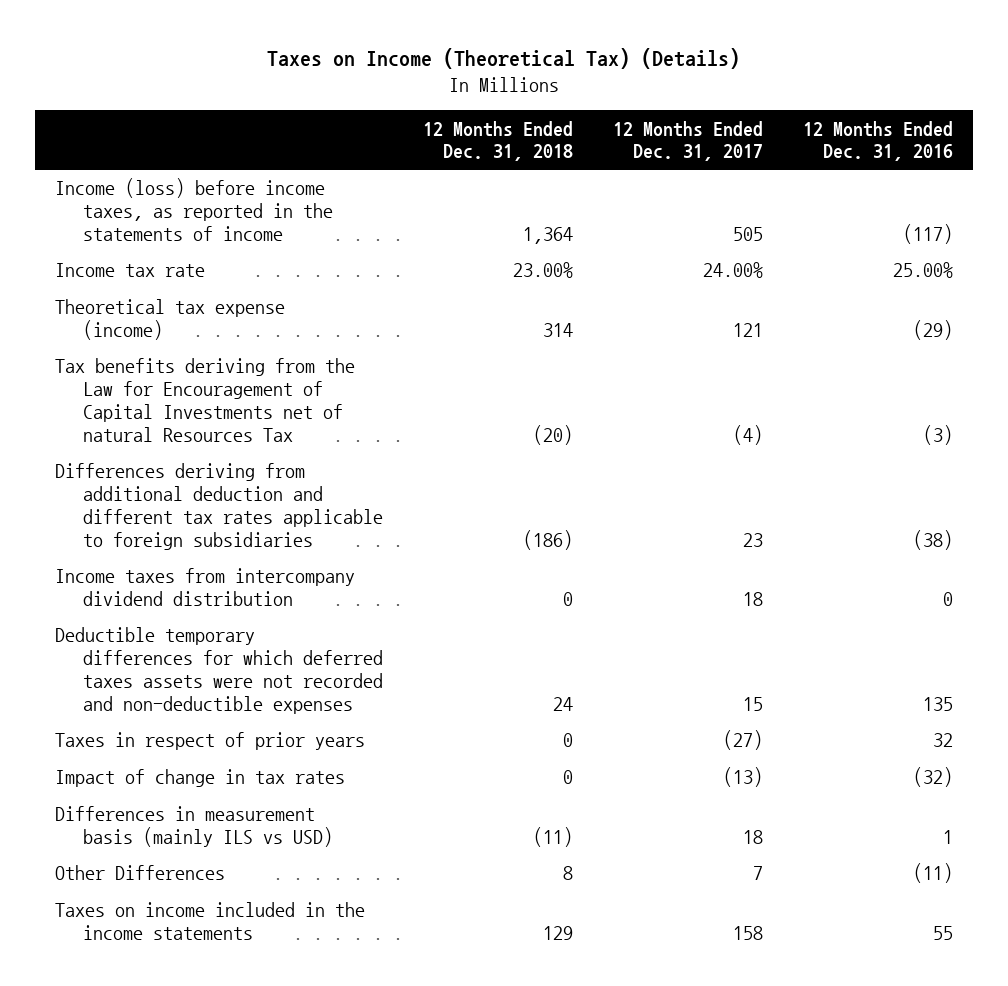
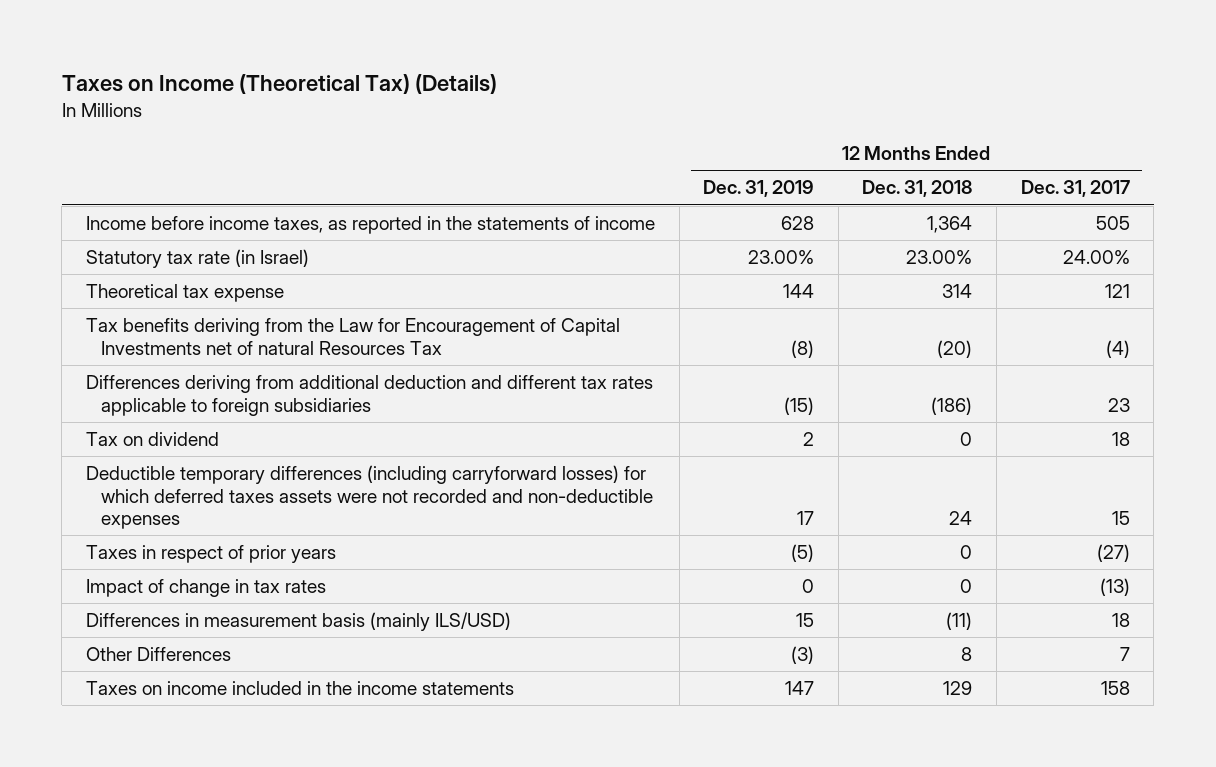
[803,120,954,162] 12 Months Ended Dec. 31, 2016 -> none
none -> [703,180,815,198] Dec. 31, 2019
[54,178,334,242] Income (loss) before income taxes, as reported in the statements of income -> [86,216,656,235] Income before income taxes, as reported in the statements of income
[54,263,205,278] Income tax rate -> [86,249,310,269] Statutory tax rate (in Israel)
[54,299,285,341] Theoretical tax expense (income) -> [86,284,285,303] Theoretical tax expense
[54,568,355,607] Income taxes from intercompany dividend distribution -> [86,432,220,447] Tax on dividend
[54,627,384,714] Deductible temporary differences for which deferred taxes assets were not recorded and non-deductible expenses -> [86,465,653,529] Deductible temporary differences (including carryforward losses) for which deferred taxes assets were not recorded and non-deductible expenses
[54,806,334,848] Differences in measurement basis (mainly ILS vs USD) -> [86,612,512,632] Differences in measurement basis (mainly ILS/USD)

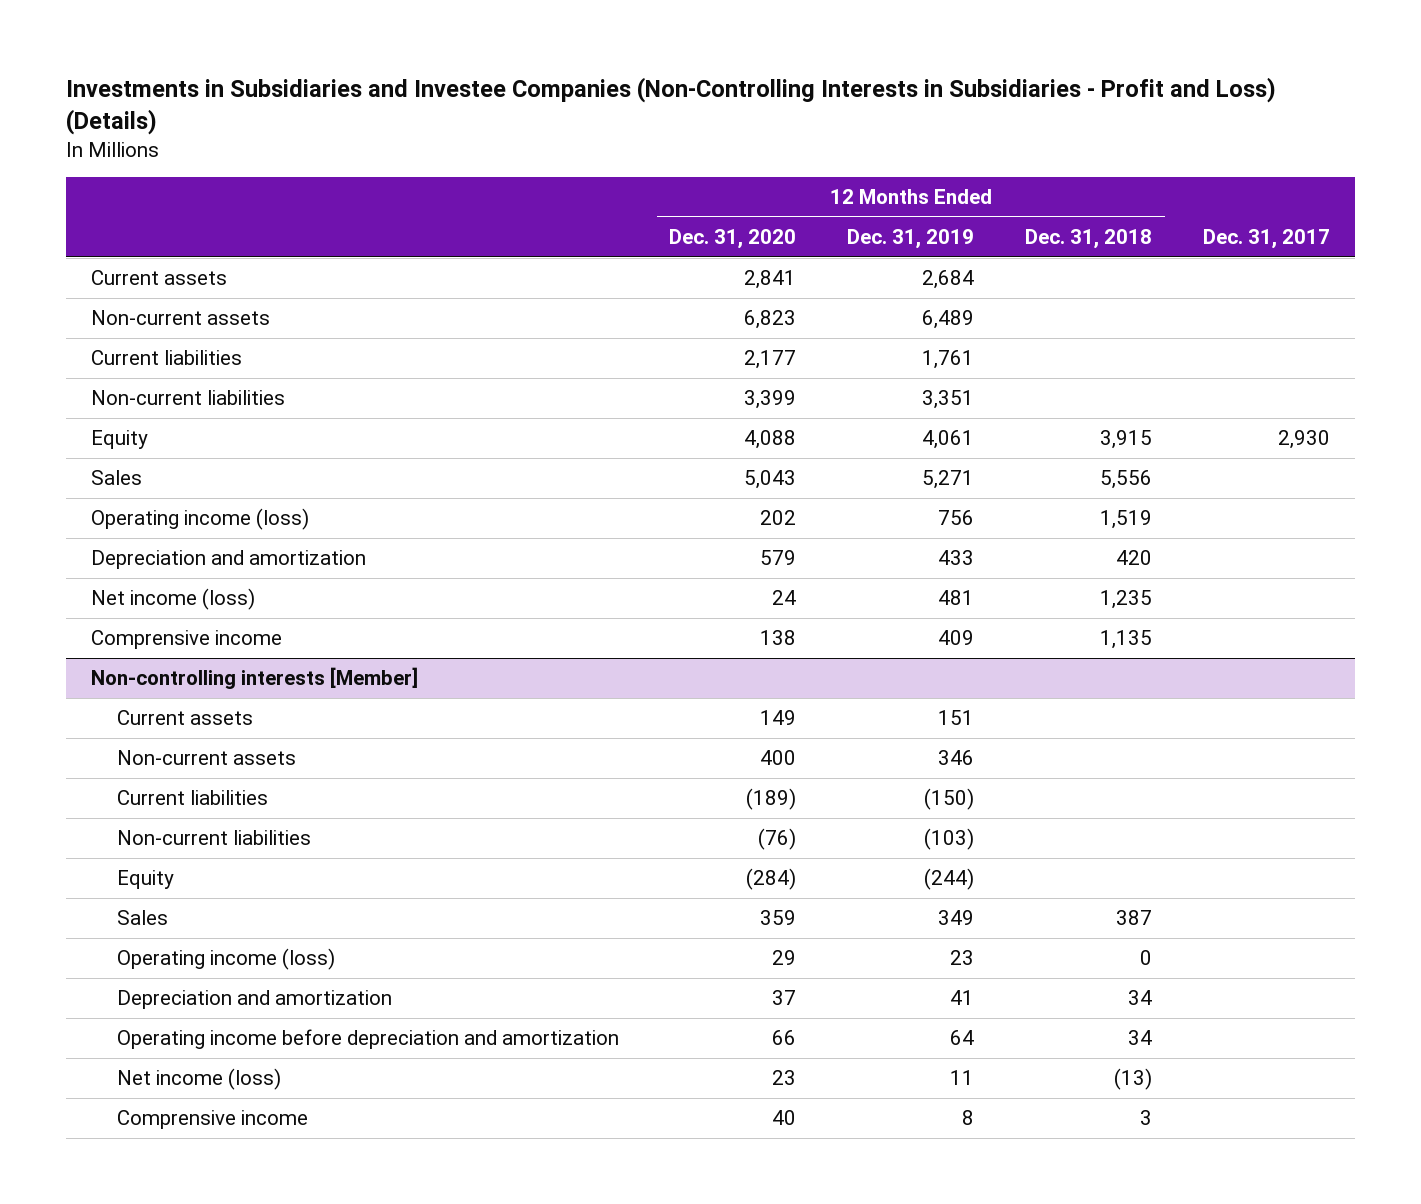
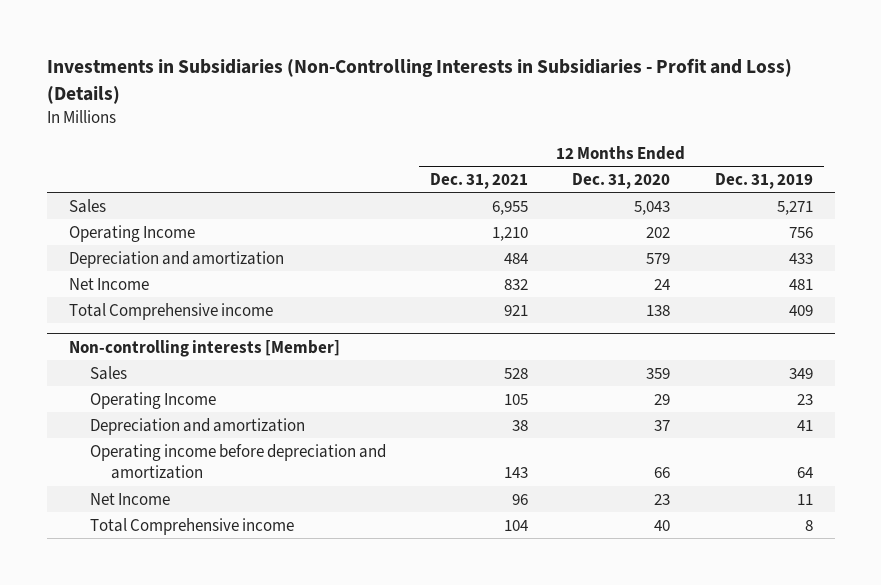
[65,77,1276,136] Investments in Subsidiaries and Investee Companies (Non-Controlling Interests in Subsidiaries - Profit and Loss) (Details) -> [46,58,792,104] Investments in Subsidiaries (Non-Controlling Interests in Subsidiaries - Profit and Loss) (Details)
[1025,228,1153,249] Dec. 31, 2018 -> none
[1202,228,1330,249] Dec. 31, 2017 -> none
none -> [430,172,529,189] Dec. 31, 2021
[90,270,227,286] Current assets -> none
[90,310,270,326] Non-current assets -> none
[90,350,242,366] Current liabilities -> none
[90,390,285,406] Non-current liabilities -> none
[90,430,148,450] Equity -> none
[90,508,309,531] Operating income (loss) -> [68,224,195,242] Operating Income
[90,588,255,611] Net income (loss) -> [68,277,149,290] Net Income
[90,630,282,650] Comprensive income -> [68,302,273,320] Total Comprehensive income
[116,710,253,726] Current assets -> none
[116,750,296,766] Non-current assets -> none
[116,790,268,806] Current liabilities -> none
[116,830,311,846] Non-current liabilities -> none
[116,870,174,890] Equity -> none
[116,948,335,971] Operating income (loss) -> [89,391,216,409] Operating Income
[116,1068,281,1091] Net income (loss) -> [89,492,170,505] Net Income
[116,1110,308,1130] Comprensive income -> [89,517,294,535] Total Comprehensive income

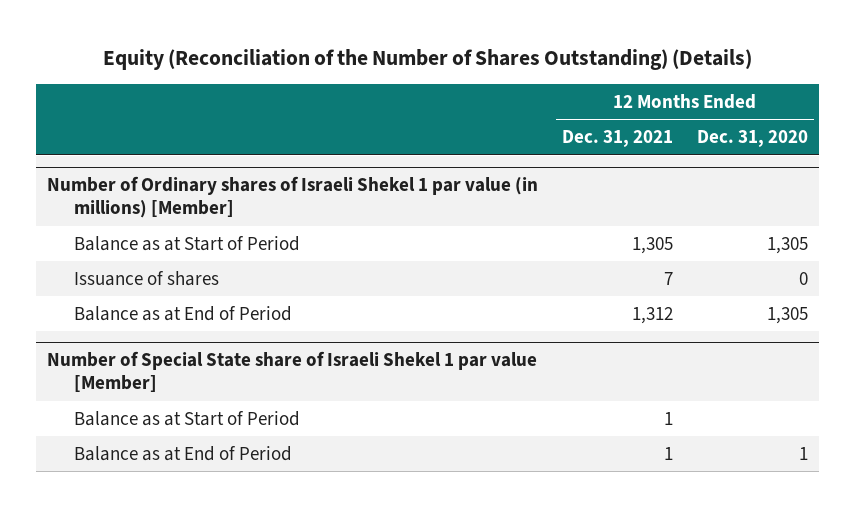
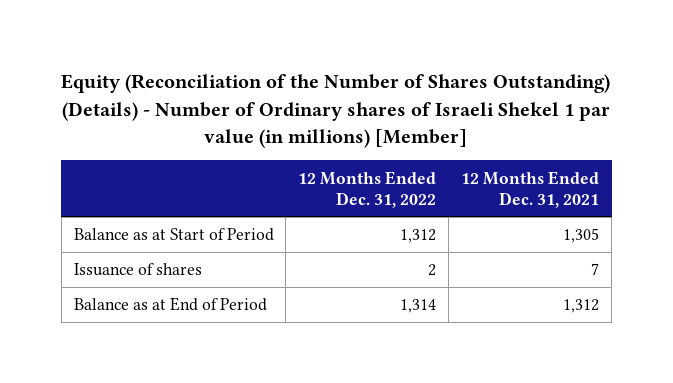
[102,48,752,70] Equity (Reconciliation of the Number of Shares Outstanding) (Details) -> [61,74,611,148] Equity (Reconciliation of the Number of Shares Outstanding) (Details) - Number of Ordinary shares of Israeli Shekel 1 par value (in millions) [Member]
[696,130,808,148] Dec. 31, 2020 -> none
none -> [298,170,437,208] 12 Months Ended Dec. 31, 2022
[47,176,539,219] Number of Ordinary shares of Israeli Shekel 1 par value (in millions) [Member] -> none
[47,351,538,393] Number of Special State share of Israeli Shekel 1 par value [Member] -> none
[74,410,301,426] Balance as at Start of Period -> none
[74,445,293,461] Balance as at End of Period -> none

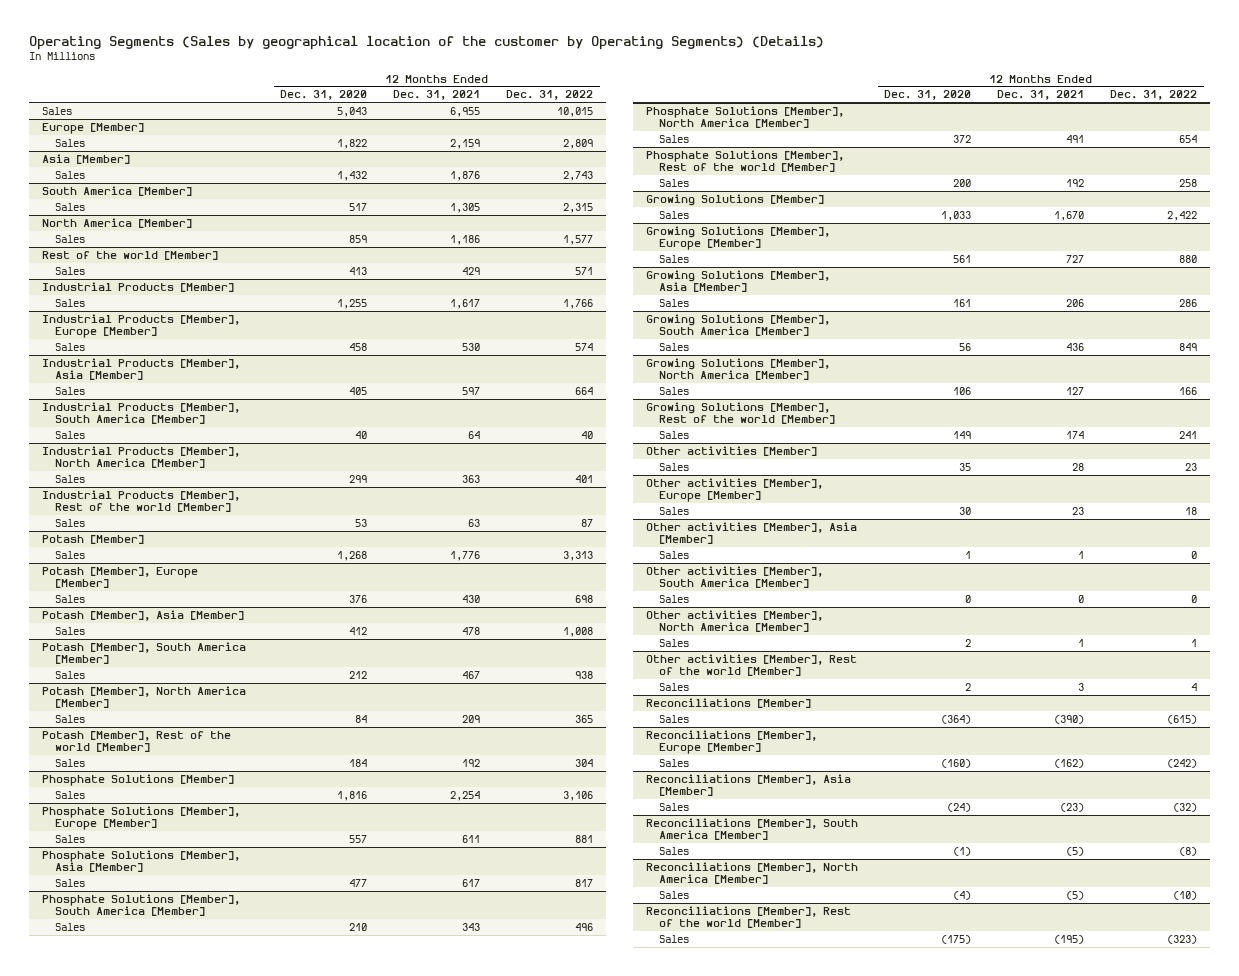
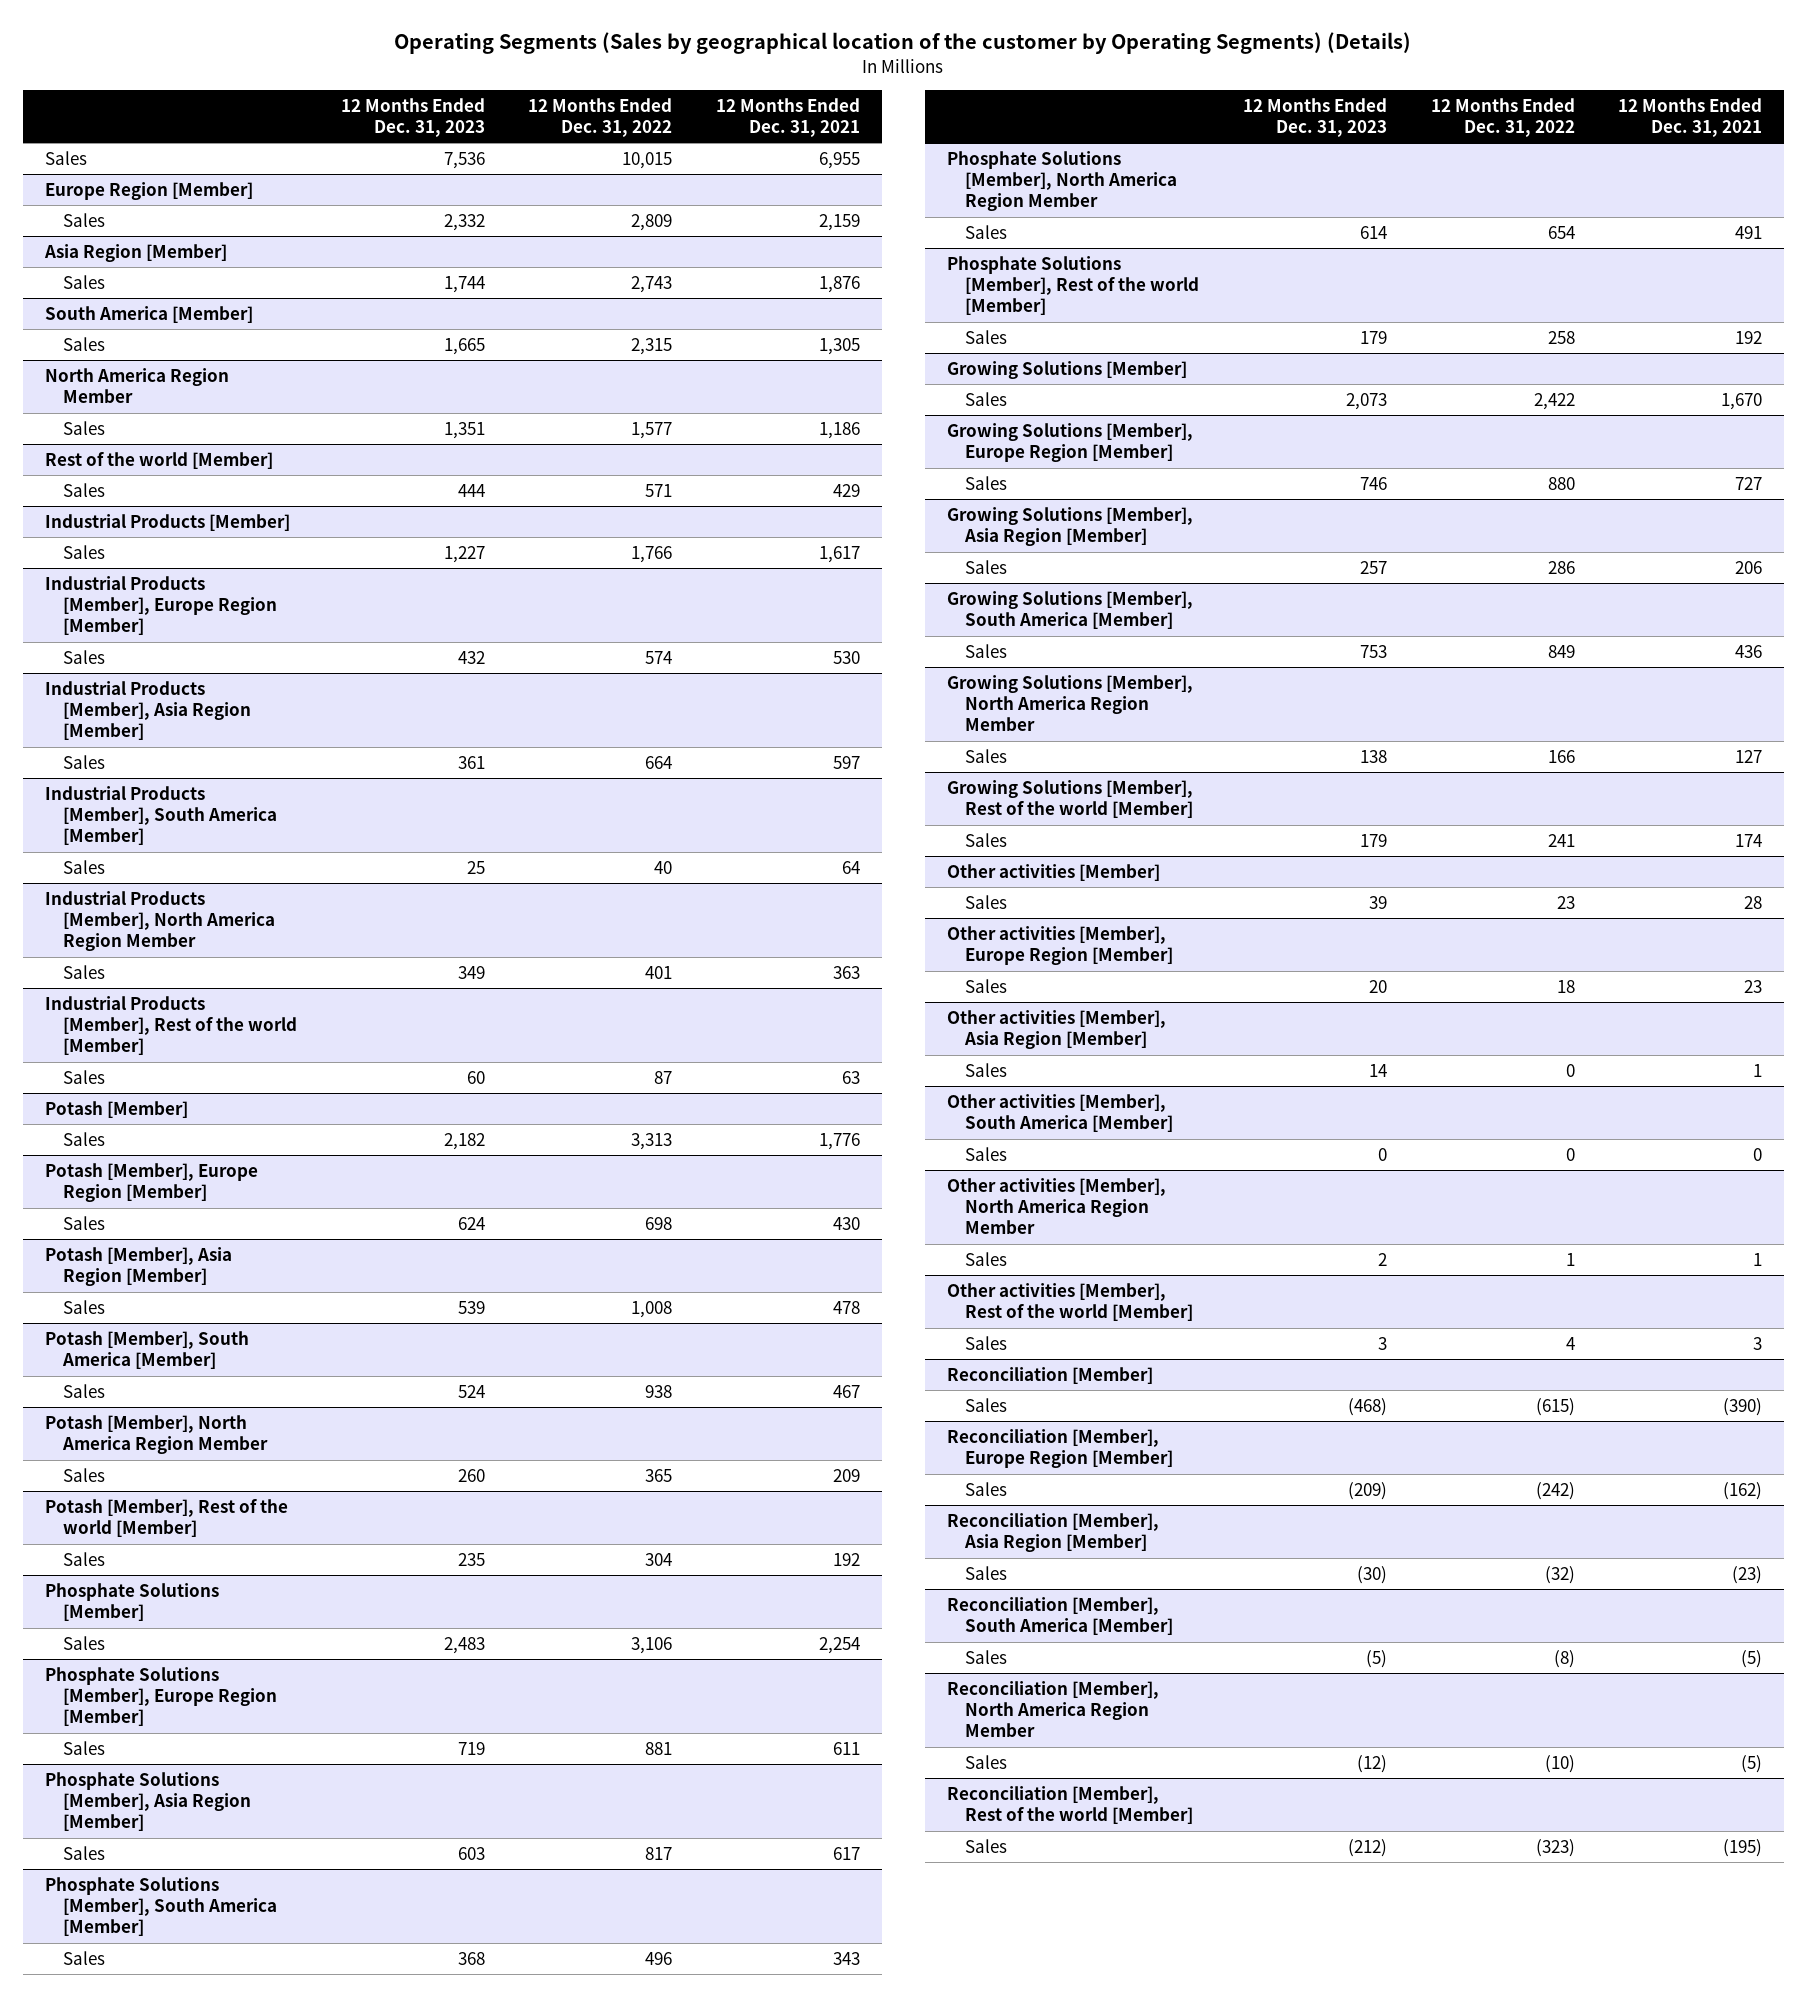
[280,90,368,101] Dec. 31, 2020 -> none
none -> [340,97,485,138] 12 Months Ended Dec. 31, 2023
[42,122,145,134] Europe [Member] -> [44,181,253,200] Europe Region [Member]
[42,153,131,164] Asia [Member] -> [43,243,227,262] Asia Region [Member]
[42,217,193,228] North America [Member] -> [44,367,229,404] North America Region Member
[42,313,241,339] Industrial Products [Member], Europe [Member] -> [44,575,278,636] Industrial Products [Member], Europe Region [Member]
[42,357,241,381] Industrial Products [Member], Asia [Member] -> [44,680,252,741] Industrial Products [Member], Asia Region [Member]
[42,445,241,469] Industrial Products [Member], North America [Member] -> [44,890,276,952] Industrial Products [Member], North America Region Member
[42,566,199,589] Potash [Member], Europe [Member] -> [44,1162,258,1203] Potash [Member], Europe Region [Member]
[42,609,245,621] Potash [Member], Asia [Member] -> [44,1246,232,1287] Potash [Member], Asia Region [Member]
[42,685,247,709] Potash [Member], North America [Member] -> [44,1414,269,1455] Potash [Member], North America Region Member
[42,805,241,831] Phosphate Solutions [Member], Europe [Member] -> [44,1666,278,1727] Phosphate Solutions [Member], Europe Region [Member]
[42,849,241,873] Phosphate Solutions [Member], Asia [Member] -> [44,1771,252,1832] Phosphate Solutions [Member], Asia Region [Member]
[646,105,845,129] Phosphate Solutions [Member], North America [Member] -> [946,150,1178,212] Phosphate Solutions [Member], North America Region Member
[646,225,831,251] Growing Solutions [Member], Europe [Member] -> [946,422,1193,463] Growing Solutions [Member], Europe Region [Member]
[646,269,831,293] Growing Solutions [Member], Asia [Member] -> [946,506,1193,547] Growing Solutions [Member], Asia Region [Member]
[646,357,831,381] Growing Solutions [Member], North America [Member] -> [946,674,1193,732] Growing Solutions [Member], North America Region Member
[646,477,824,503] Other activities [Member], Europe [Member] -> [946,925,1174,966] Other activities [Member], Europe Region [Member]
[646,521,858,545] Other activities [Member], Asia [Member] -> [946,1009,1166,1050] Other activities [Member], Asia Region [Member]
[646,609,824,633] Other activities [Member], North America [Member] -> [946,1177,1166,1235] Other activities [Member], North America Region Member
[646,697,812,708] Reconciliations [Member] -> [946,1366,1153,1384] Reconciliation [Member]
[646,729,818,755] Reconciliations [Member], Europe [Member] -> [946,1428,1174,1469] Reconciliation [Member], Europe Region [Member]
[646,773,852,797] Reconciliations [Member], Asia [Member] -> [946,1512,1159,1553] Reconciliation [Member], Asia Region [Member]
[646,817,859,841] Reconciliations [Member], South America [Member] -> [946,1596,1174,1636] Reconciliation [Member], South America [Member]
[646,861,859,885] Reconciliations [Member], North America [Member] -> [946,1680,1159,1738] Reconciliation [Member], North America Region Member
[646,905,852,929] Reconciliations [Member], Rest of the world [Member] -> [946,1785,1194,1825] Reconciliation [Member], Rest of the world [Member]

